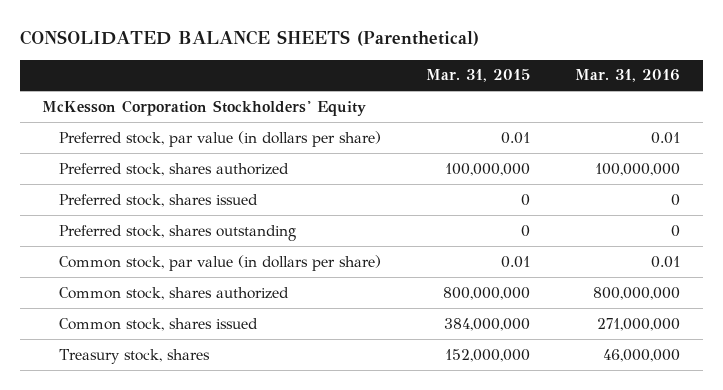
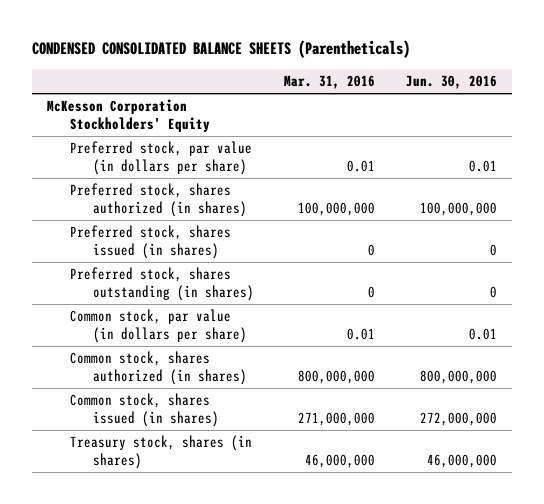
[19,30,479,47] CONSOLIDATED BALANCE SHEETS (Parenthetical) -> [31,40,410,59] CONDENSED CONSOLIDATED BALANCE SHEETS (Parentheticals)
[426,69,531,83] Mar. 31, 2015 -> none
none -> [406,74,498,89] Jun. 30, 2016
[59,162,290,176] Preferred stock, shares authorized -> [69,183,247,217] Preferred stock, shares authorized (in shares)
[59,193,259,207] Preferred stock, shares issued -> [69,225,231,259] Preferred stock, shares issued (in shares)
[59,224,297,241] Preferred stock, shares outstanding -> [69,267,254,301] Preferred stock, shares outstanding (in shares)
[59,286,290,300] Common stock, shares authorized -> [69,351,247,385] Common stock, shares authorized (in shares)
[59,317,259,331] Common stock, shares issued -> [69,393,219,427] Common stock, shares issued (in shares)
[59,348,211,364] Treasury stock, shares -> [69,435,252,469] Treasury stock, shares (in shares)

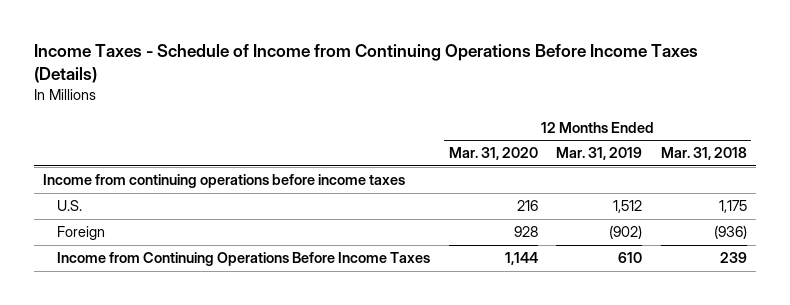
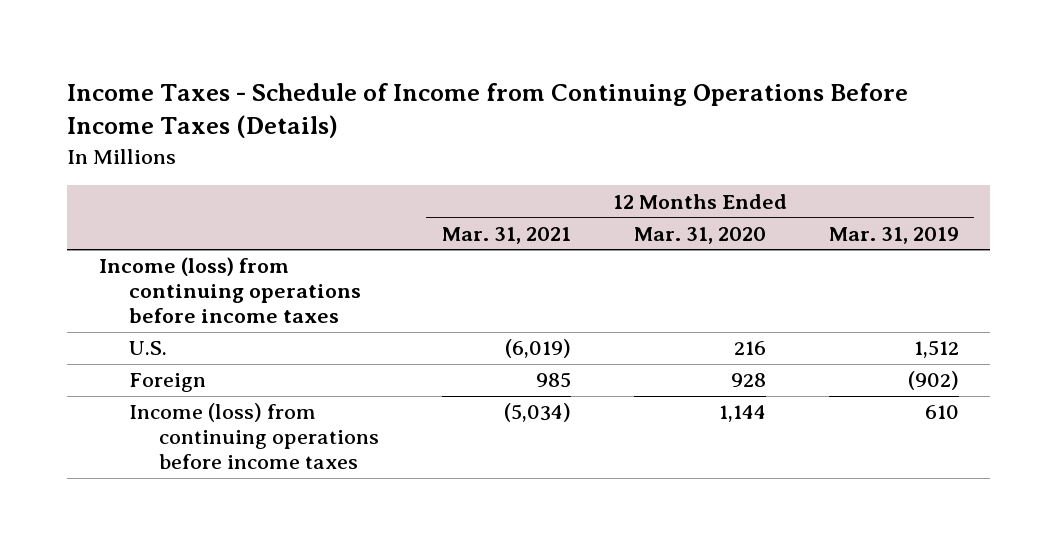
[660,147,747,161] Mar. 31, 2018 -> none
none -> [442,226,572,244] Mar. 31, 2021
[43,174,406,189] Income from continuing operations before income taxes -> [98,257,362,324] Income (loss) from continuing operations before income taxes
[57,252,431,267] Income from Continuing Operations Before Income Taxes -> [129,403,380,470] Income (loss) from continuing operations before income taxes

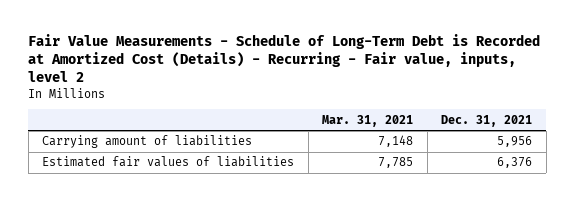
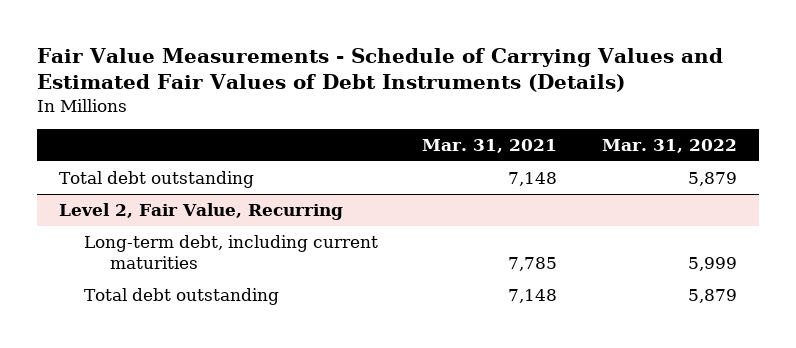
[28,34,541,83] Fair Value Measurements - Schedule of Long-Term Debt is Recorded at Amortized Cost (Details) - Recurring - Fair value, inputs, level 2 -> [37,48,724,93] Fair Value Measurements - Schedule of Carrying Values and Estimated Fair Values of Debt Instruments (Details)
[441,114,533,127] Dec. 31, 2021 -> none
none -> [601,139,737,154] Mar. 31, 2022
[42,135,253,149] Carrying amount of liabilities -> [59,171,255,189] Total debt outstanding
none -> [59,203,344,221] Level 2, Fair Value, Recurring
[42,156,295,168] Estimated fair values of liabilities -> [84,235,379,269] Long-term debt, including current maturities
none -> [84,288,280,306] Total debt outstanding

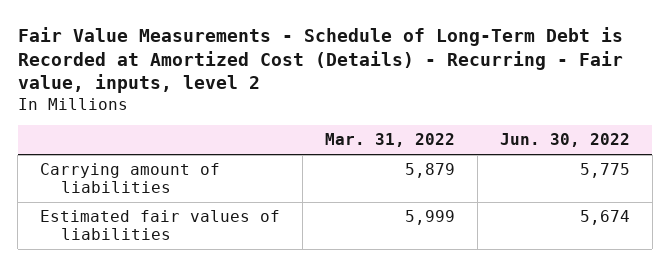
[37,48,724,93] Fair Value Measurements - Schedule of Carrying Values and Estimated Fair Values of Debt Instruments (Details) -> [17,26,623,94] Fair Value Measurements - Schedule of Long-Term Debt is Recorded at Amortized Cost (Details) - Recurring - Fair value, inputs, level 2
[422,139,558,154] Mar. 31, 2021 -> none
none -> [500,133,631,148] Jun. 30, 2022
[59,203,344,221] Level 2, Fair Value, Recurring -> none
[84,288,280,306] Total debt outstanding -> none
[59,171,255,189] Total debt outstanding -> [40,163,221,194] Carrying amount of liabilities
[84,235,379,269] Long-term debt, including current maturities -> [40,210,281,241] Estimated fair values of liabilities

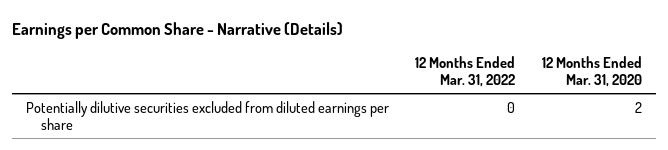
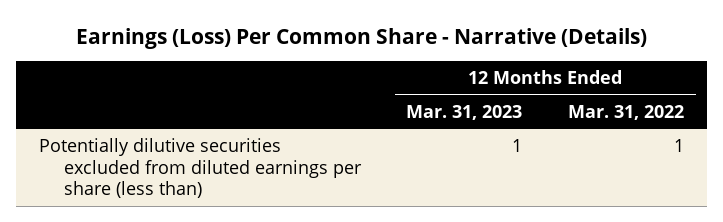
[12,21,344,39] Earnings per Common Share - Narrative (Details) -> [75,27,647,49] Earnings (Loss) Per Common Share - Narrative (Details)
[542,55,643,87] 12 Months Ended Mar. 31, 2020 -> none
none -> [406,104,523,120] Mar. 31, 2023
[25,100,389,130] Potentially dilutive securities excluded from diluted earnings per share -> [39,137,362,199] Potentially dilutive securities excluded from diluted earnings per share (less than)
[507,101,516,113] 0 -> [674,138,685,152] 1

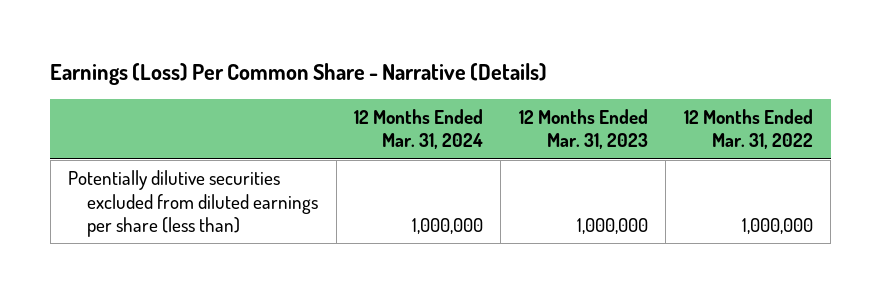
none -> [354,108,484,150] 12 Months Ended Mar. 31, 2024
[512,138,523,152] 1 -> [576,217,648,234] 1,000,000
[674,138,685,152] 1 -> [741,217,813,234] 1,000,000

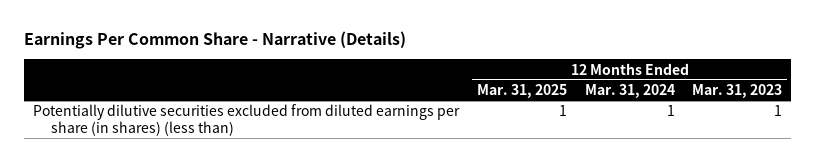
[50,62,548,85] Earnings (Loss) Per Common Share - Narrative (Details) -> [23,31,406,50] Earnings Per Common Share - Narrative (Details)
[683,108,813,150] 12 Months Ended Mar. 31, 2022 -> none
none -> [476,84,567,99] Mar. 31, 2025
[68,170,319,237] Potentially dilutive securities excluded from diluted earnings per share (less than) -> [32,104,460,137] Potentially dilutive securities excluded from diluted earnings per share (in shares) (less than)
[412,217,484,234] 1,000,000 -> [666,105,675,117] 1
[576,217,648,234] 1,000,000 -> [774,105,783,117] 1

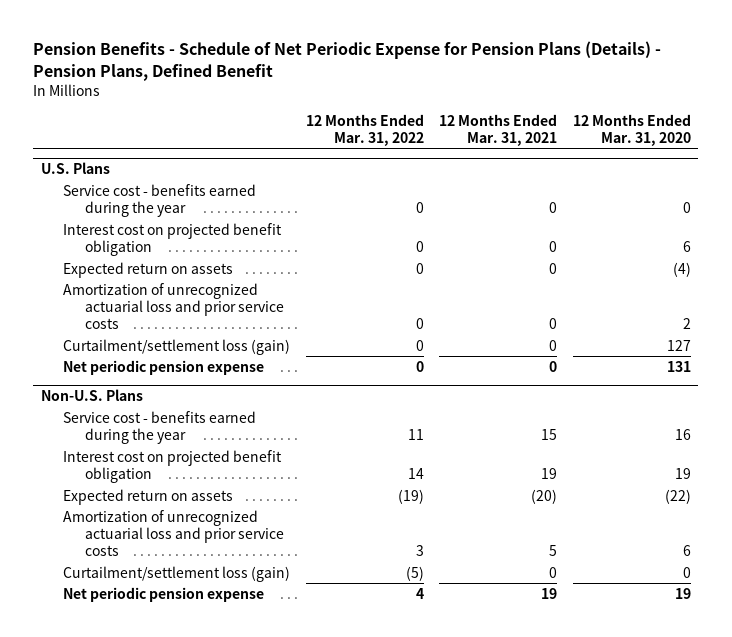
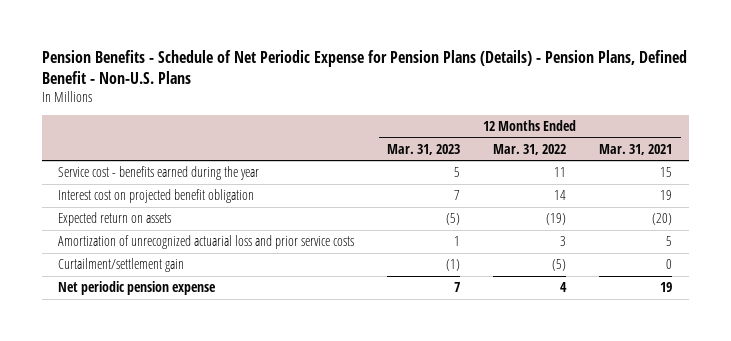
[33,41,662,81] Pension Benefits - Schedule of Net Periodic Expense for Pension Plans (Details) - Pension Plans, Defined Benefit -> [41,49,687,84] Pension Benefits - Schedule of Net Periodic Expense for Pension Plans (Details) - Pension Plans, Defined Benefit - Non-U.S. Plans
[572,113,691,147] 12 Months Ended Mar. 31, 2020 -> none
none -> [387,143,461,155] Mar. 31, 2023
[40,162,110,175] U.S. Plans -> none
[63,183,257,217] Service cost - benefits earned during the year -> none
[63,222,283,256] Interest cost on projected benefit obligation -> none
[63,261,234,278] Expected return on assets -> none
[63,282,285,330] Amortization of unrecognized actuarial loss and prior service costs -> none
[63,338,291,355] Curtailment/settlement loss (gain) -> none
[63,359,265,375] Net periodic pension expense -> none
[40,389,143,402] Non-U.S. Plans -> none
[63,565,291,582] Curtailment/settlement loss (gain) -> [58,258,185,273] Curtailment/settlement gain

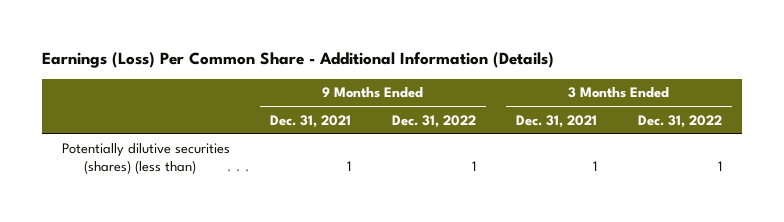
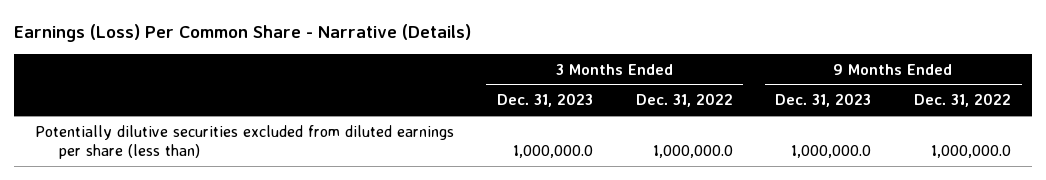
[41,52,554,69] Earnings (Loss) Per Common Share - Additional Information (Details) -> [13,24,471,43] Earnings (Loss) Per Common Share - Narrative (Details)
[270,114,352,128] Dec. 31, 2021 -> none
[516,114,598,128] Dec. 31, 2021 -> none
none -> [496,93,593,108] Dec. 31, 2023
none -> [775,93,872,108] Dec. 31, 2023
[62,143,231,174] Potentially dilutive securities (shares) (less than) -> [35,124,455,159] Potentially dilutive securities excluded from diluted earnings per share (less than)
[471,160,476,171] 1 -> [930,144,1011,158] 1,000,000.0
[717,160,722,171] 1 -> [652,144,733,158] 1,000,000.0

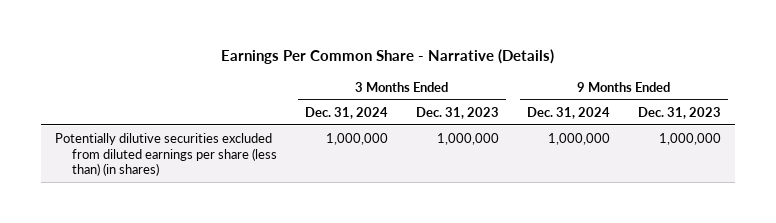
[13,24,471,43] Earnings (Loss) Per Common Share - Narrative (Details) -> [221,49,555,65] Earnings Per Common Share - Narrative (Details)
[635,93,733,108] Dec. 31, 2022 -> none
[913,93,1011,108] Dec. 31, 2022 -> none
none -> [305,106,389,119] Dec. 31, 2024
none -> [527,106,611,119] Dec. 31, 2024
[35,124,455,159] Potentially dilutive securities excluded from diluted earnings per share (less than) -> [54,133,278,177] Potentially dilutive securities excluded from diluted earnings per share (less than) (in shares)
[512,144,593,158] 1,000,000.0 -> [437,133,500,146] 1,000,000
[791,144,872,158] 1,000,000.0 -> [659,133,722,146] 1,000,000

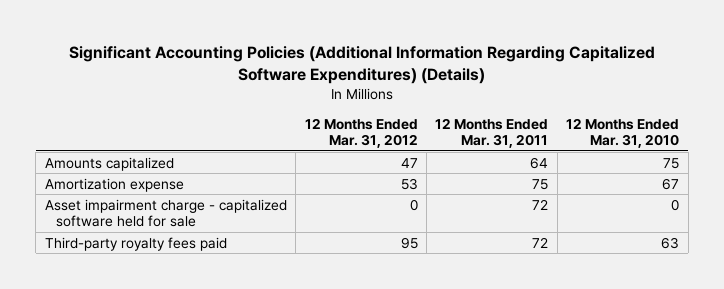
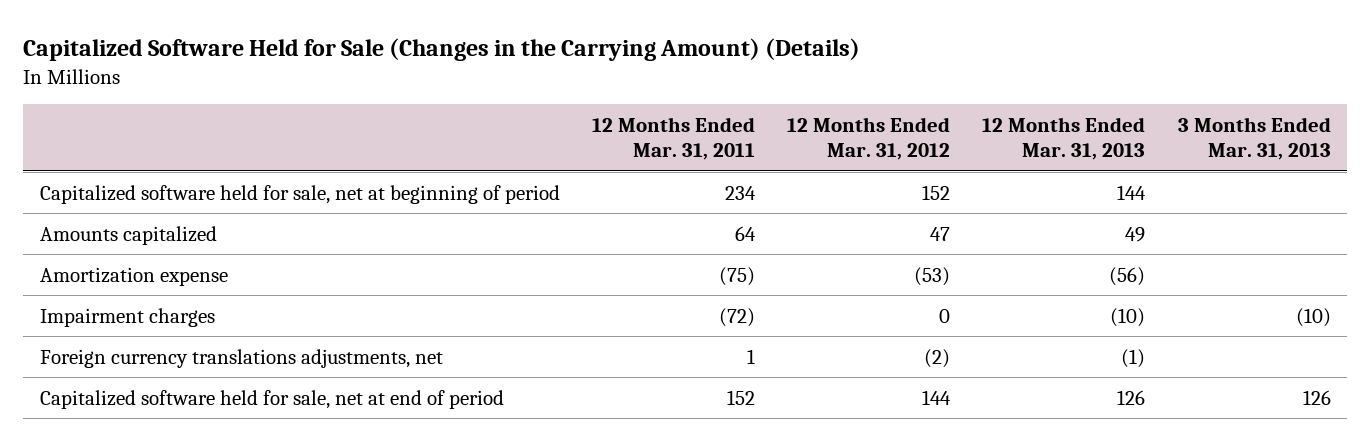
[69,45,656,84] Significant Accounting Policies (Additional Information Regarding Capitalized Software Expenditures) (Details) -> [23,37,861,61] Capitalized Software Held for Sale (Changes in the Carrying Amount) (Details)
[566,117,680,149] 12 Months Ended Mar. 31, 2010 -> none
none -> [982,117,1146,161] 12 Months Ended Mar. 31, 2013
none -> [1177,117,1331,161] 3 Months Ended Mar. 31, 2013
none -> [39,184,560,204] Capitalized software held for sale, net at beginning of period
[44,198,287,228] Asset impairment charge - capitalized software held for sale -> none
[44,236,227,251] Third-party royalty fees paid -> none
[400,177,418,190] 53 -> [914,266,951,286] (53)
[532,178,549,190] 75 -> [718,266,755,286] (75)
none -> [39,307,215,327] Impairment charges
none -> [39,348,443,368] Foreign currency translations adjustments, net
none -> [39,389,504,409] Capitalized software held for sale, net at end of period

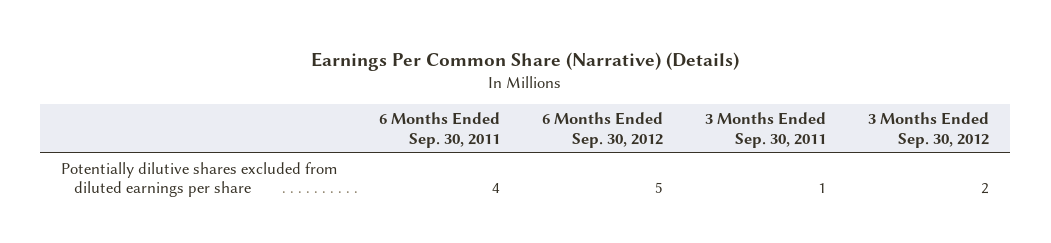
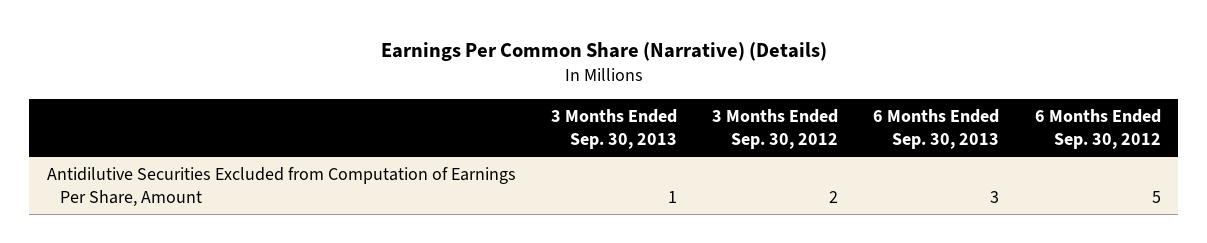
[379,112,501,148] 6 Months Ended Sep. 30, 2011 -> none
[705,112,827,148] 3 Months Ended Sep. 30, 2011 -> none
none -> [550,109,677,150] 3 Months Ended Sep. 30, 2013
none -> [873,109,1000,150] 6 Months Ended Sep. 30, 2013
[61,162,338,198] Potentially dilutive shares excluded from diluted earnings per share -> [46,166,516,207] Antidilutive Securities Excluded from Computation of Earnings Per Share, Amount

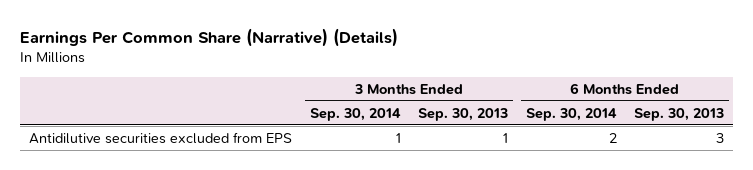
[712,109,839,150] 3 Months Ended Sep. 30, 2012 -> none
[1034,109,1161,150] 6 Months Ended Sep. 30, 2012 -> none
none -> [309,107,401,121] Sep. 30, 2014
none -> [525,107,617,121] Sep. 30, 2014
[46,166,516,207] Antidilutive Securities Excluded from Computation of Earnings Per Share, Amount -> [29,131,293,144] Antidilutive securities excluded from EPS

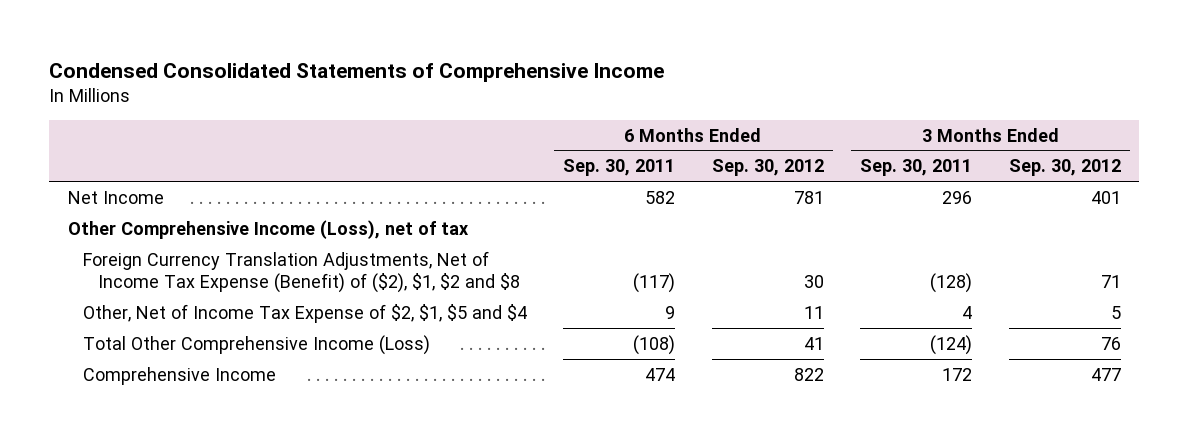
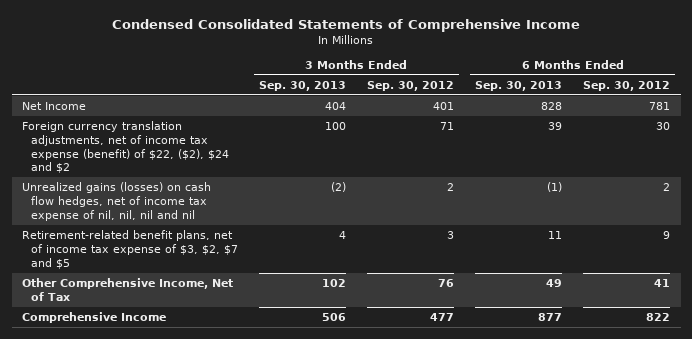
[563,159,676,177] Sep. 30, 2011 -> none
[860,159,973,177] Sep. 30, 2011 -> none
none -> [258,80,346,91] Sep. 30, 2013
none -> [475,80,563,91] Sep. 30, 2013
[67,219,469,239] Other Comprehensive Income (Loss), net of tax -> none
[82,303,527,323] Other, Net of Income Tax Expense of $2, $1, $5 and $4 -> none
[82,250,520,294] Foreign Currency Translation Adjustments, Net of Income Tax Expense (Benefit) of ($2), $1, $2 and $8 -> [22,121,229,174] Foreign currency translation adjustments, net of income tax expense (benefit) of $22, ($2), $24 and $2
none -> [22,182,212,221] Unrealized gains (losses) on cash flow hedges, net of income tax expense of nil, nil, nil and nil
none -> [22,230,238,269] Retirement-related benefit plans, net of income tax expense of $3, $2, $7 and $5
[82,334,430,355] Total Other Comprehensive Income (Loss) -> [22,278,234,301] Other Comprehensive Income, Net of Tax

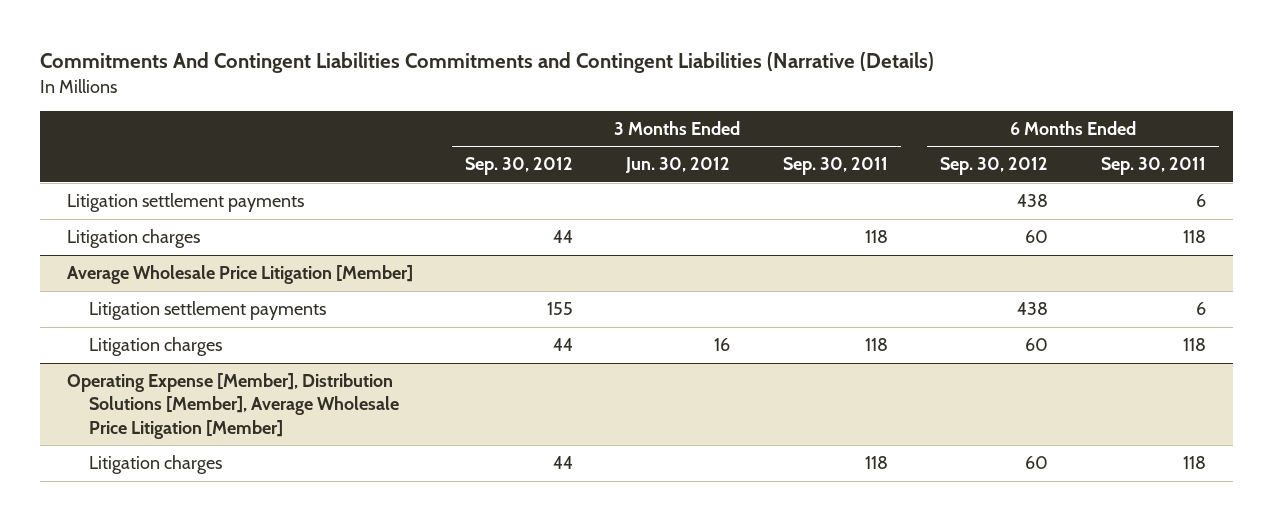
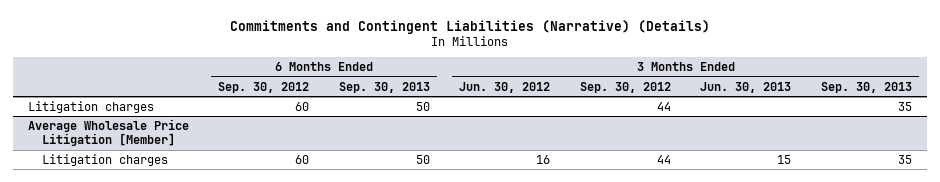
[40,52,935,74] Commitments And Contingent Liabilities Commitments and Contingent Liabilities (Narrative (Details) -> [229,19,710,34] Commitments and Contingent Liabilities (Narrative) (Details)
[782,157,888,176] Sep. 30, 2011 -> none
[1101,157,1207,176] Sep. 30, 2011 -> none
none -> [338,81,430,93] Sep. 30, 2013
none -> [700,81,792,93] Jun. 30, 2013
none -> [820,81,912,93] Sep. 30, 2013
[66,193,304,213] Litigation settlement payments -> none
[88,301,326,321] Litigation settlement payments -> none
[66,373,399,439] Operating Expense [Member], Distribution Solutions [Member], Average Wholesale Price Litigation [Member] -> none
[88,455,222,475] Litigation charges -> none

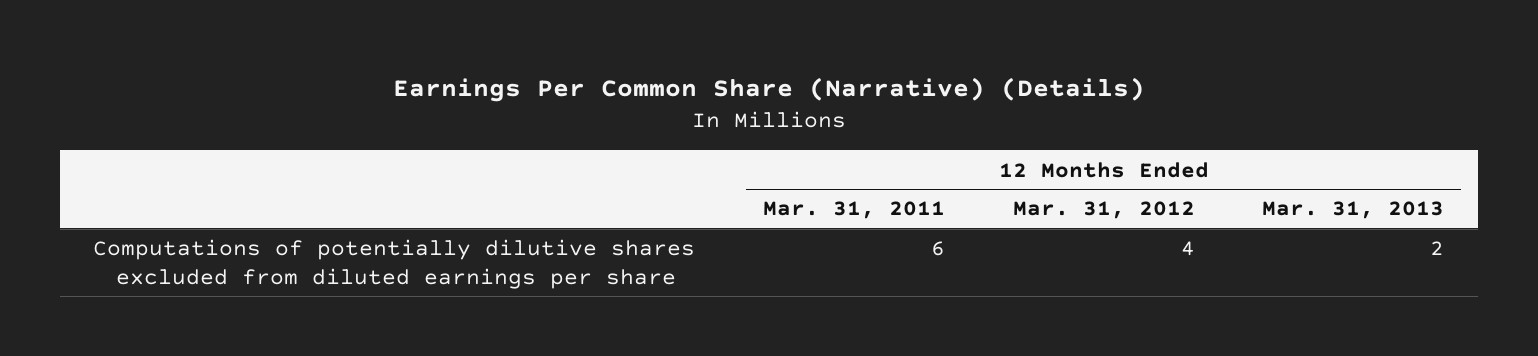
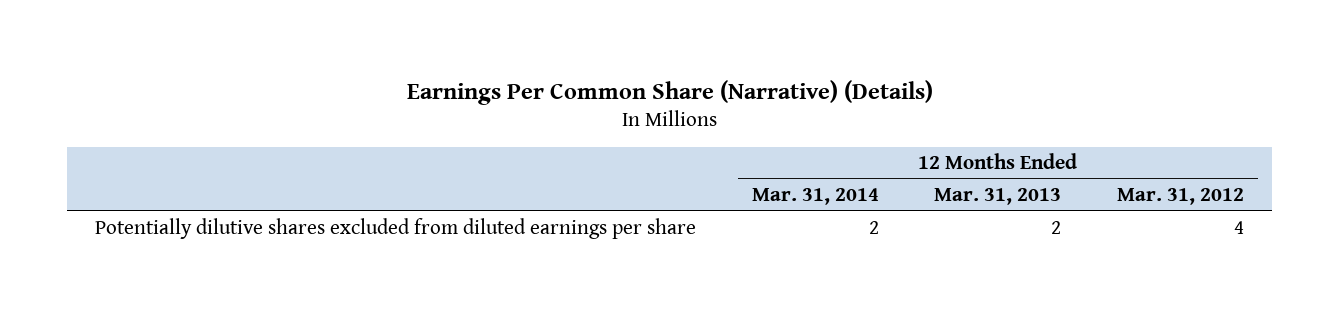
[763,201,946,220] Mar. 31, 2011 -> none
none -> [751,188,879,206] Mar. 31, 2014
[93,239,696,289] Computations of potentially dilutive shares excluded from diluted earnings per share -> [94,218,696,240] Potentially dilutive shares excluded from diluted earnings per share

